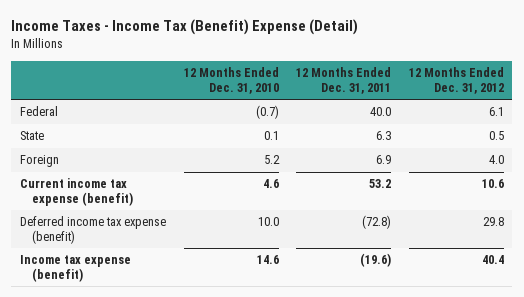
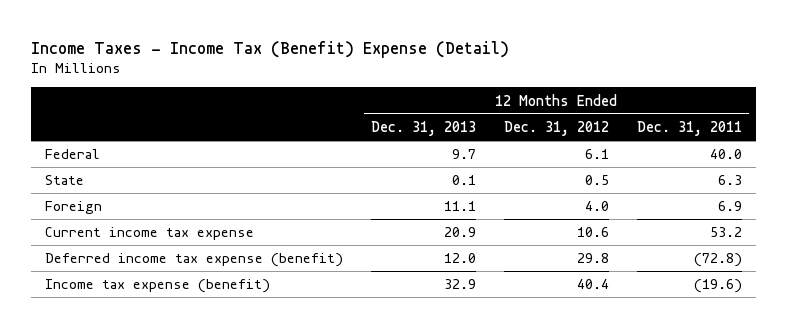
[183,67,279,94] 12 Months Ended Dec. 31, 2010 -> none
none -> [371,120,477,136] Dec. 31, 2013
[20,178,133,206] Current income tax expense (benefit) -> [45,227,255,241] Current income tax expense

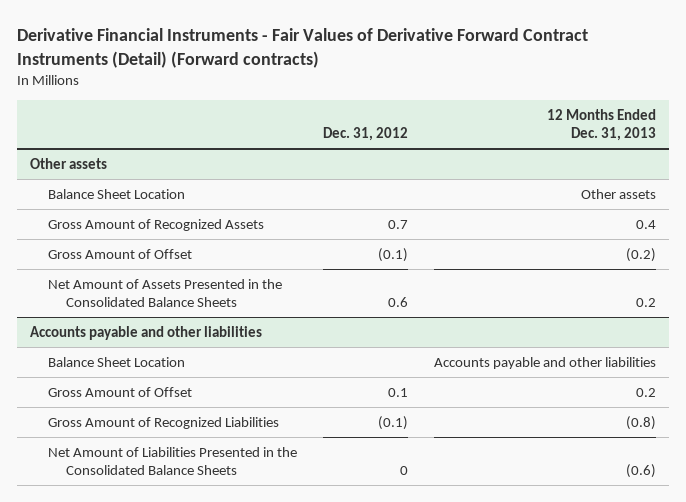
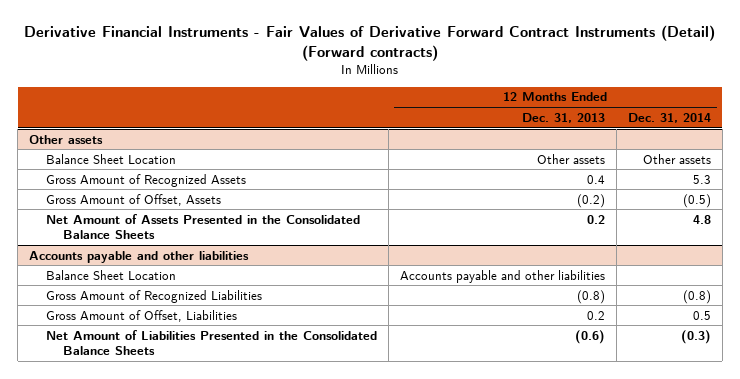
[323,127,409,142] Dec. 31, 2012 -> none
none -> [627,112,711,123] Dec. 31, 2014
[48,248,193,259] Gross Amount of Offset -> [45,193,221,206] Gross Amount of Offset, Assets
[48,386,193,397] Gross Amount of Offset -> none
none -> [45,309,237,322] Gross Amount of Offset, Liabilities

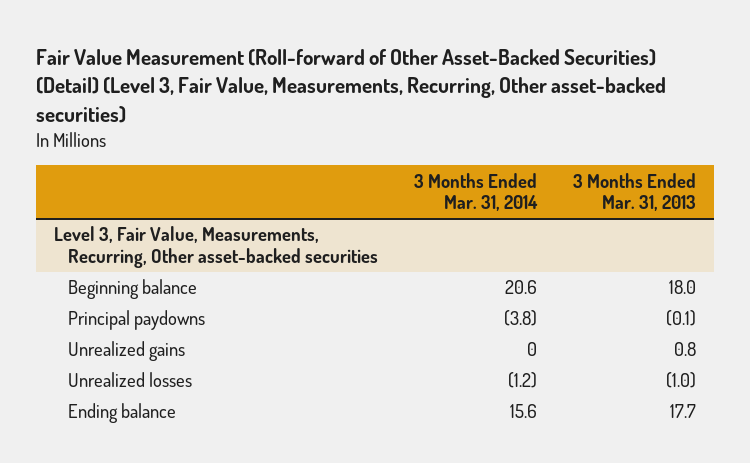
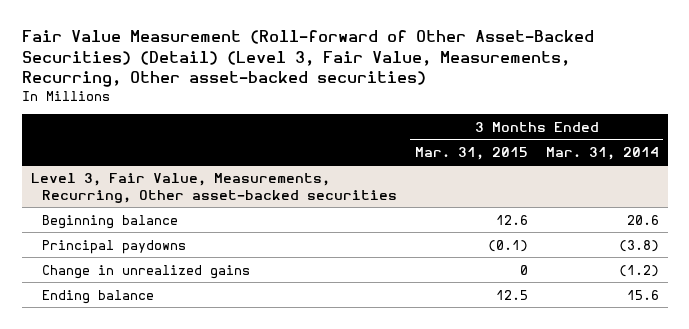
[572,172,696,212] 3 Months Ended Mar. 31, 2013 -> none
none -> [414,146,528,160] Mar. 31, 2015
[67,372,192,388] Unrealized losses -> none
[67,341,185,362] Unrealized gains -> [41,264,250,279] Change in unrealized gains
[526,342,537,357] 0 -> [618,264,659,277] (1.2)

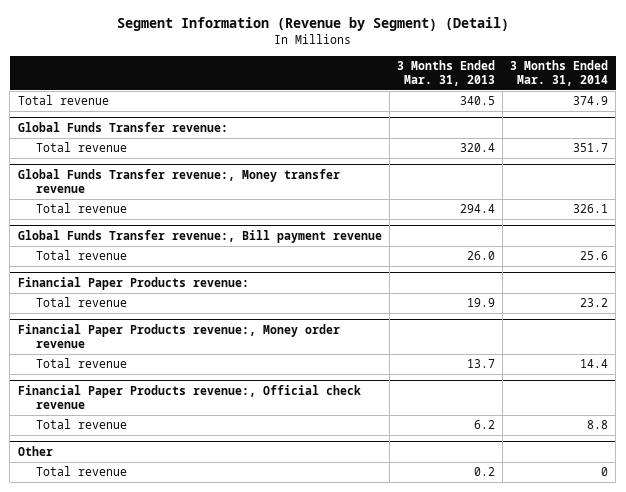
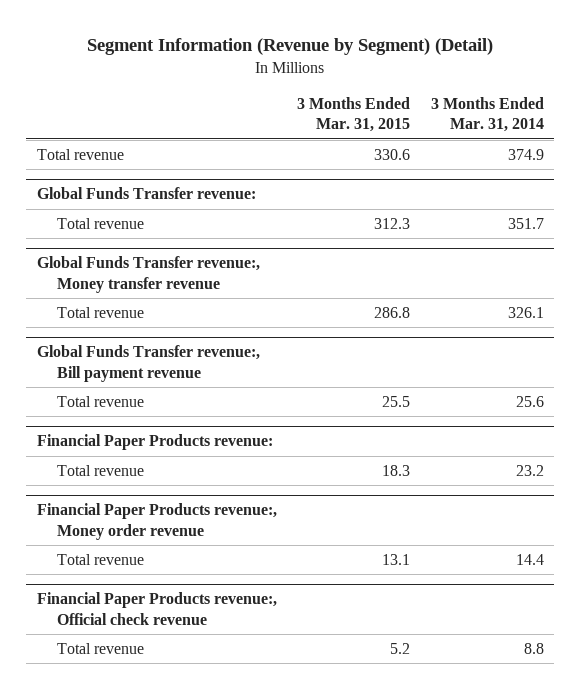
[396,60,495,86] 3 Months Ended Mar. 31, 2013 -> none
none -> [297,96,411,133] 3 Months Ended Mar. 31, 2015
[17,446,53,457] Other -> none
[35,466,127,477] Total revenue -> none

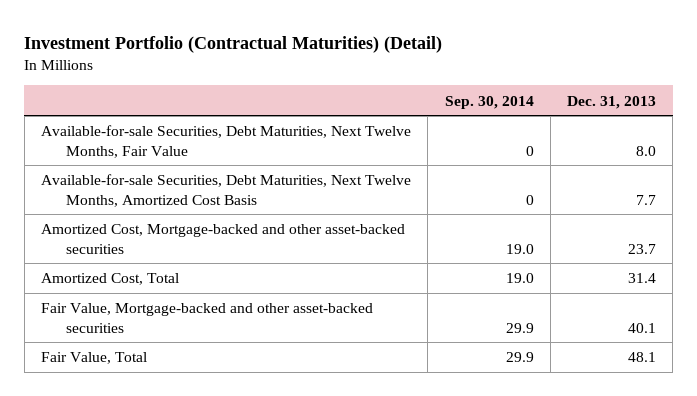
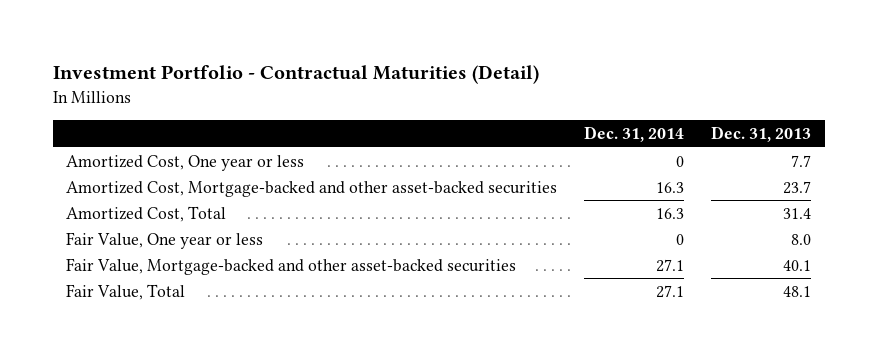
[24,35,443,53] Investment Portfolio (Contractual Maturities) (Detail) -> [52,65,539,85] Investment Portfolio - Contractual Maturities (Detail)
[444,95,534,109] Sep. 30, 2014 -> none
none -> [584,125,685,142] Dec. 31, 2014
[41,125,412,158] Available-for-sale Securities, Debt Maturities, Next Twelve Months, Fair Value -> none
[41,174,412,207] Available-for-sale Securities, Debt Maturities, Next Twelve Months, Amortized Cost Basis -> [66,154,305,171] Amortized Cost, One year or less
none -> [66,231,264,249] Fair Value, One year or less

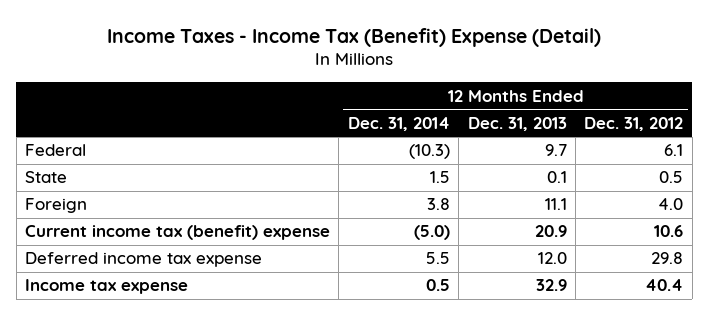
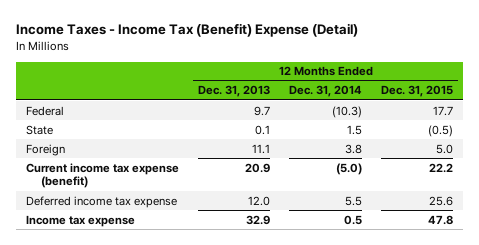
[584,116,684,131] Dec. 31, 2012 -> none
none -> [381,85,454,98] Dec. 31, 2015
[25,225,331,241] Current income tax (benefit) expense -> [26,162,180,189] Current income tax expense (benefit)

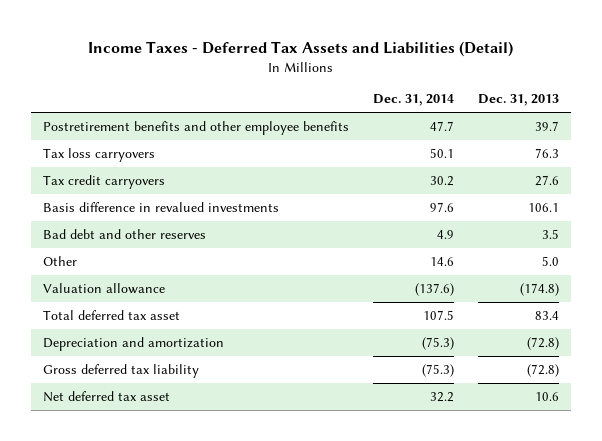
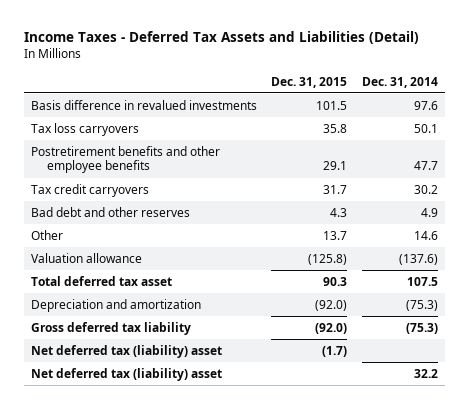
[477,94,559,107] Dec. 31, 2013 -> none
none -> [271,76,348,88] Dec. 31, 2015
[43,201,280,212] Basis difference in revalued investments -> [30,99,257,110] Basis difference in revalued investments
[43,120,350,135] Postretirement benefits and other employee benefits -> [30,145,220,174] Postretirement benefits and other employee benefits
none -> [30,344,222,358] Net deferred tax (liability) asset
[43,390,171,402] Net deferred tax asset -> [30,367,222,381] Net deferred tax (liability) asset

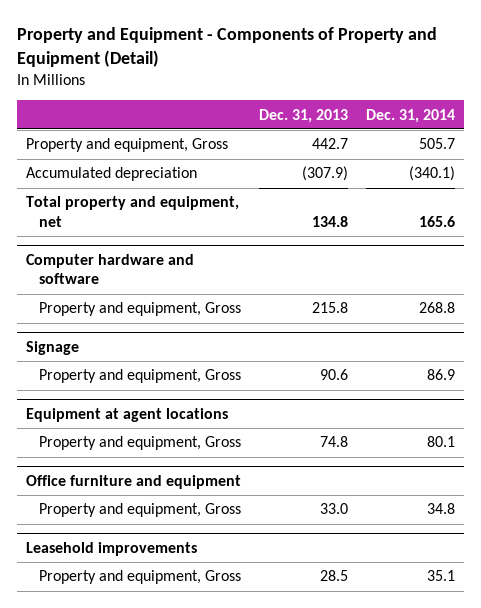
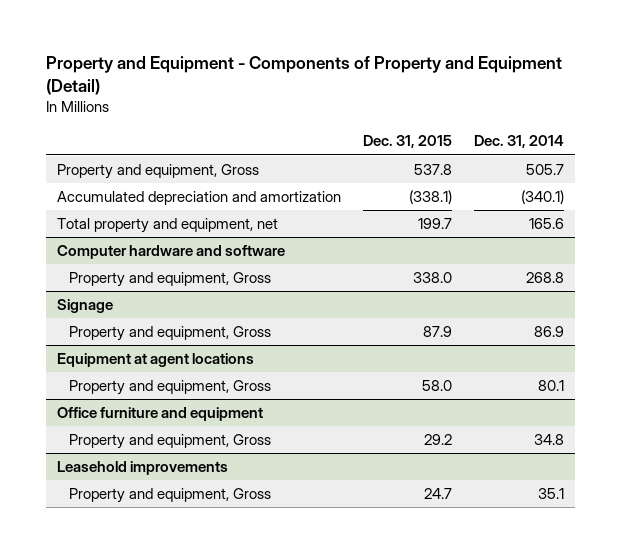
[259,108,349,123] Dec. 31, 2013 -> none
none -> [363,135,453,149] Dec. 31, 2015
[25,167,197,182] Accumulated depreciation -> [57,191,342,206] Accumulated depreciation and amortization

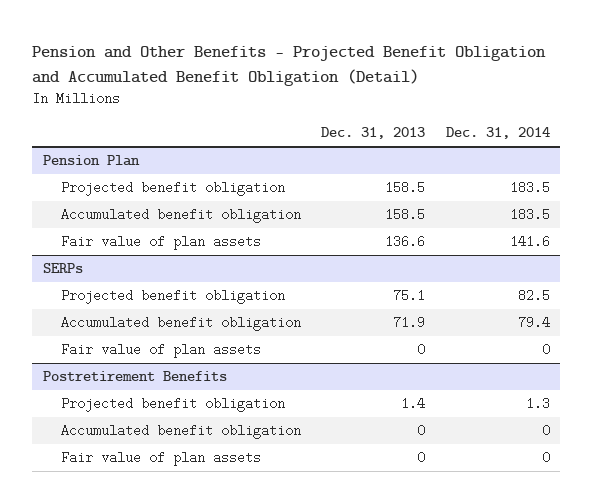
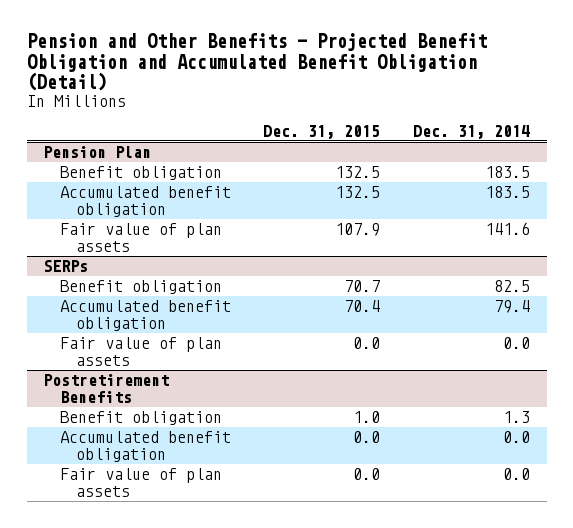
[321,127,426,140] Dec. 31, 2013 -> none
none -> [263,125,381,140] Dec. 31, 2015
[60,181,285,197] Projected benefit obligation -> [59,166,222,181] Benefit obligation
[60,289,285,305] Projected benefit obligation -> [59,280,222,295] Benefit obligation
[541,343,550,357] 0 -> [503,337,531,350] 0.0
[60,397,285,413] Projected benefit obligation -> [59,411,222,426] Benefit obligation
[541,424,550,438] 0 -> [503,431,531,444] 0.0
[541,451,550,465] 0 -> [503,468,531,481] 0.0

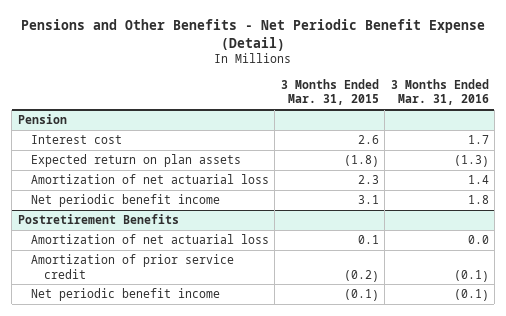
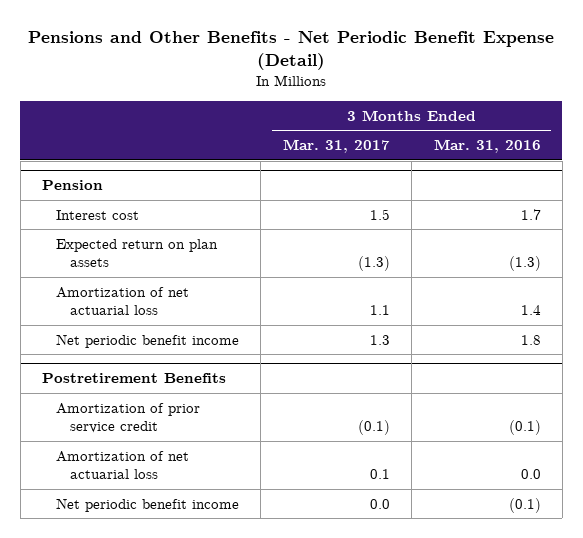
[280,78,379,106] 3 Months Ended Mar. 31, 2015 -> none
none -> [282,139,390,154] Mar. 31, 2017
[30,234,269,245] Amortization of net actuarial loss -> [55,450,189,480] Amortization of net actuarial loss

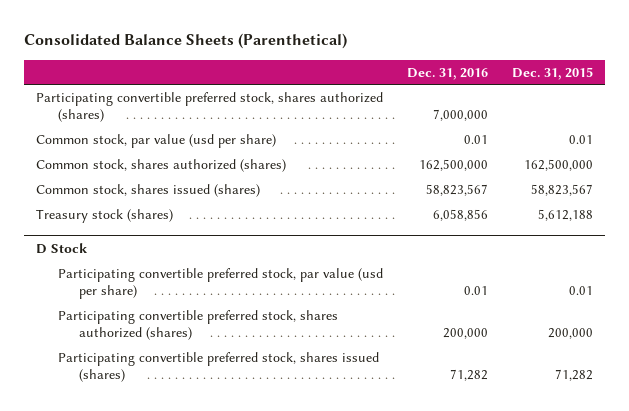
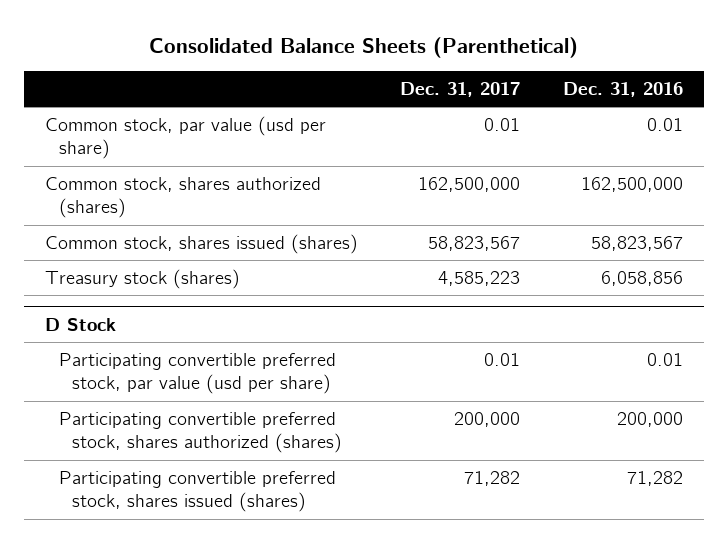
[512,66,594,80] Dec. 31, 2015 -> none
none -> [400,81,521,97] Dec. 31, 2017
[35,92,383,123] Participating convertible preferred stock, shares authorized (shares) -> none

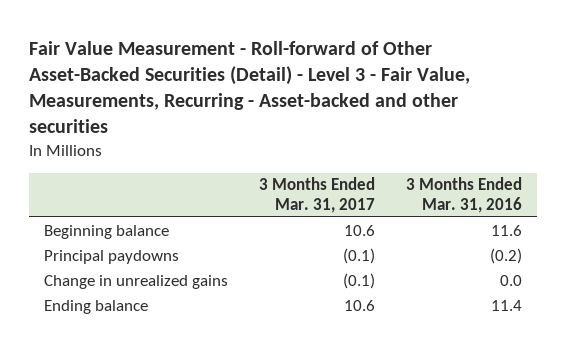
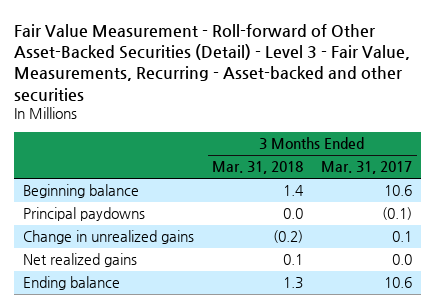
[405,177,522,213] 3 Months Ended Mar. 31, 2016 -> none
none -> [212,161,304,175] Mar. 31, 2018
[342,272,375,289] (0.1) -> [392,231,413,243] 0.1
none -> [23,253,138,268] Net realized gains

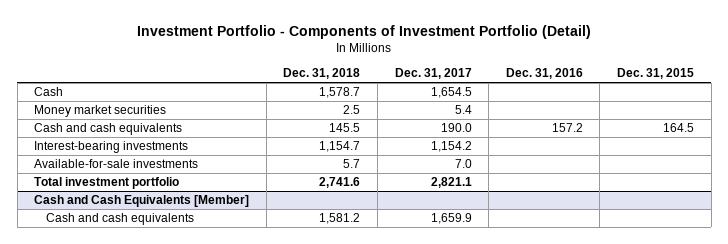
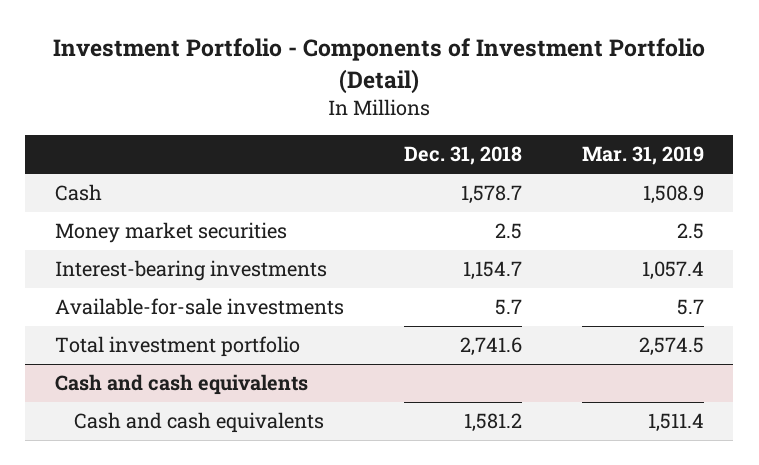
[394,68,472,80] Dec. 31, 2017 -> none
[505,68,583,80] Dec. 31, 2016 -> none
[616,68,694,80] Dec. 31, 2015 -> none
none -> [581,146,704,166] Mar. 31, 2019
[34,123,183,136] Cash and cash equivalents -> none
[34,195,250,208] Cash and Cash Equivalents [Member] -> [55,374,309,396] Cash and cash equivalents

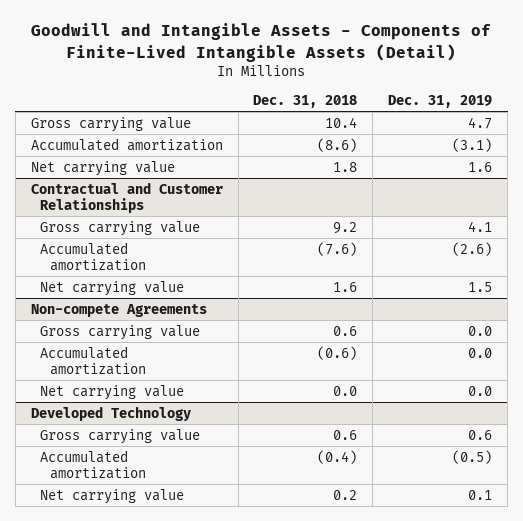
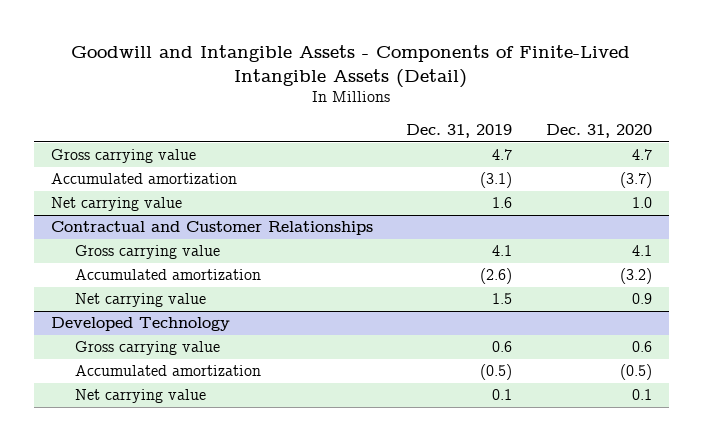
[253,95,358,109] Dec. 31, 2018 -> none
none -> [546,124,653,139] Dec. 31, 2020
[30,303,207,317] Non-compete Agreements -> none
[40,324,201,340] Gross carrying value -> none
[40,345,146,376] Accumulated amortization -> none
[40,384,185,400] Net carrying value -> none

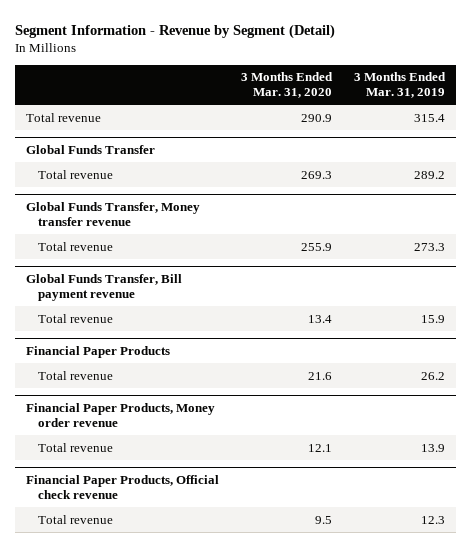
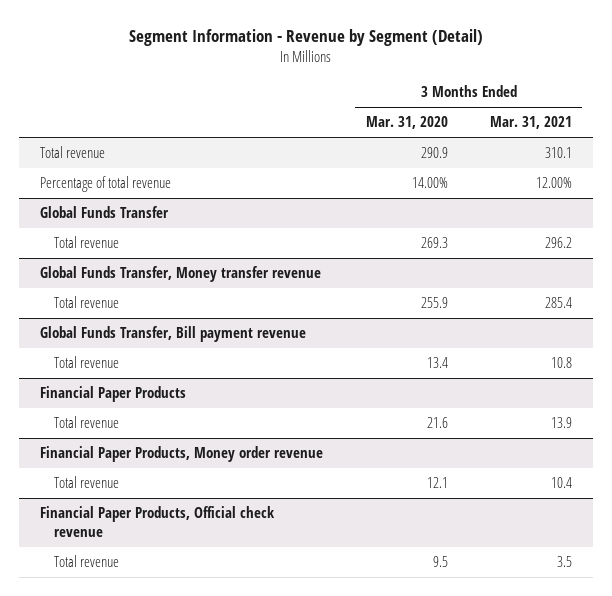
[353,72,446,99] 3 Months Ended Mar. 31, 2019 -> none
none -> [489,116,572,130] Mar. 31, 2021
none -> [40,176,172,193] Percentage of total revenue

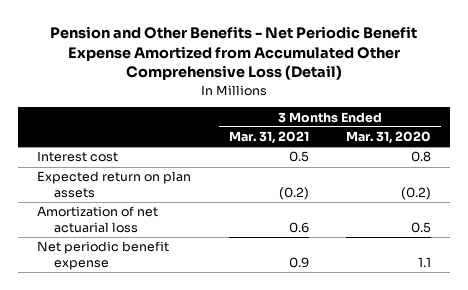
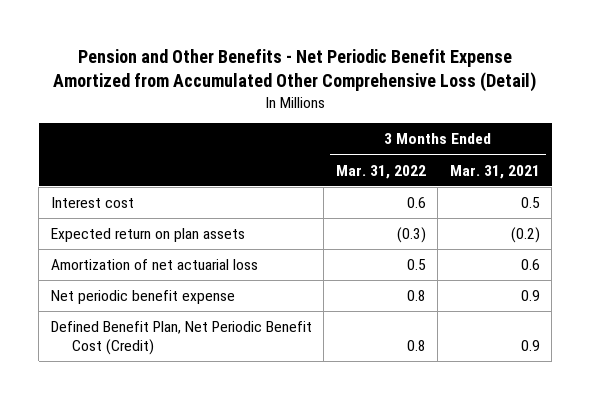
[346,131,432,145] Mar. 31, 2020 -> none
none -> [335,164,426,179] Mar. 31, 2022
none -> [50,321,312,356] Defined Benefit Plan, Net Periodic Benefit Cost (Credit)

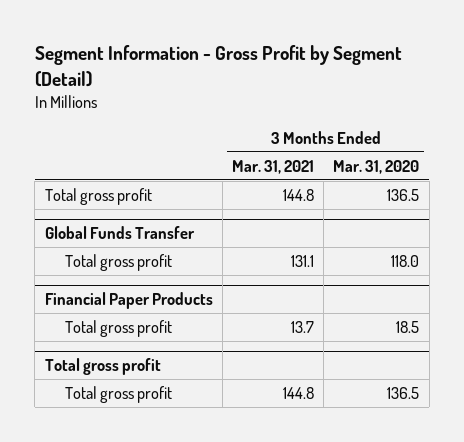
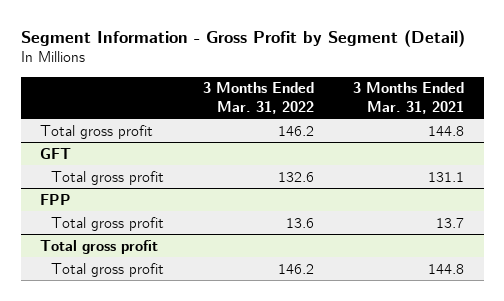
[333,159,420,174] Mar. 31, 2020 -> none
none -> [202,82,314,114] 3 Months Ended Mar. 31, 2022
[44,225,195,239] Global Funds Transfer -> [40,147,72,159] GFT
[44,291,213,309] Financial Paper Products -> [40,193,72,205] FPP

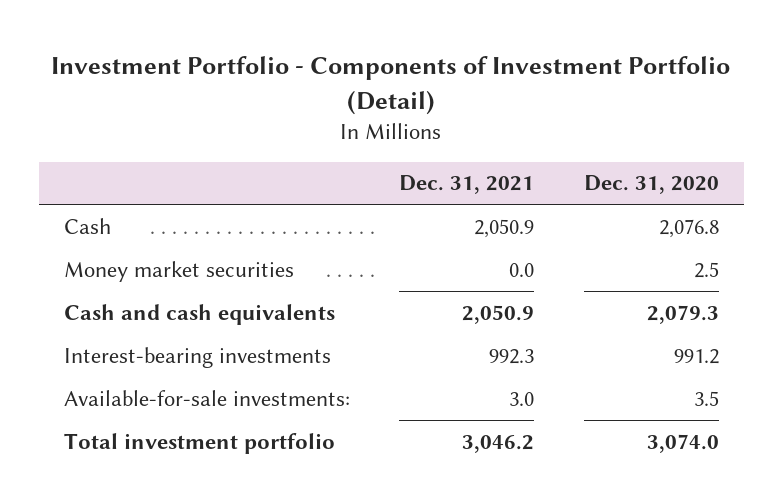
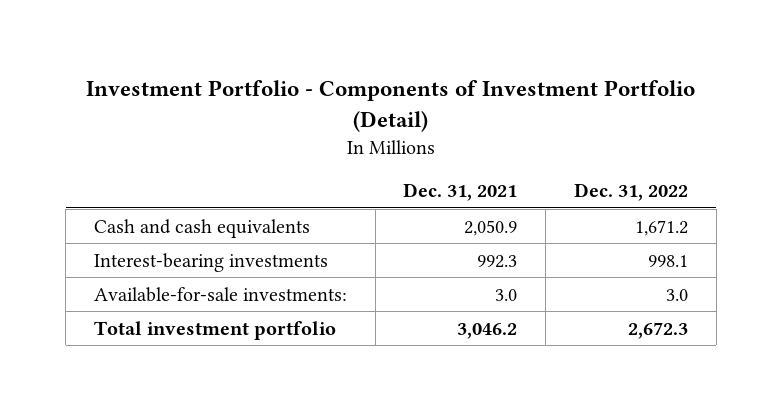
[583,175,719,195] Dec. 31, 2020 -> none
none -> [573,183,688,202] Dec. 31, 2022
[64,217,112,234] Cash -> none
[64,260,295,282] Money market securities -> none

